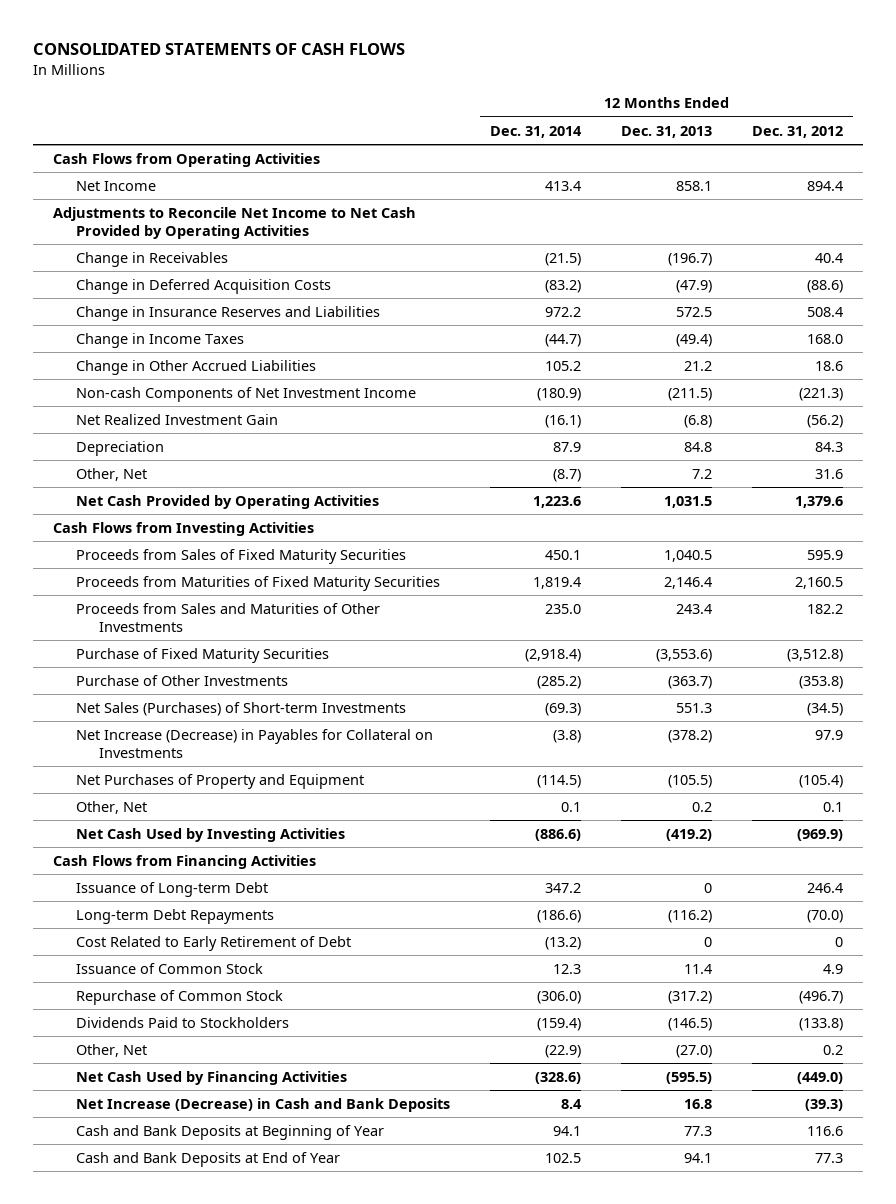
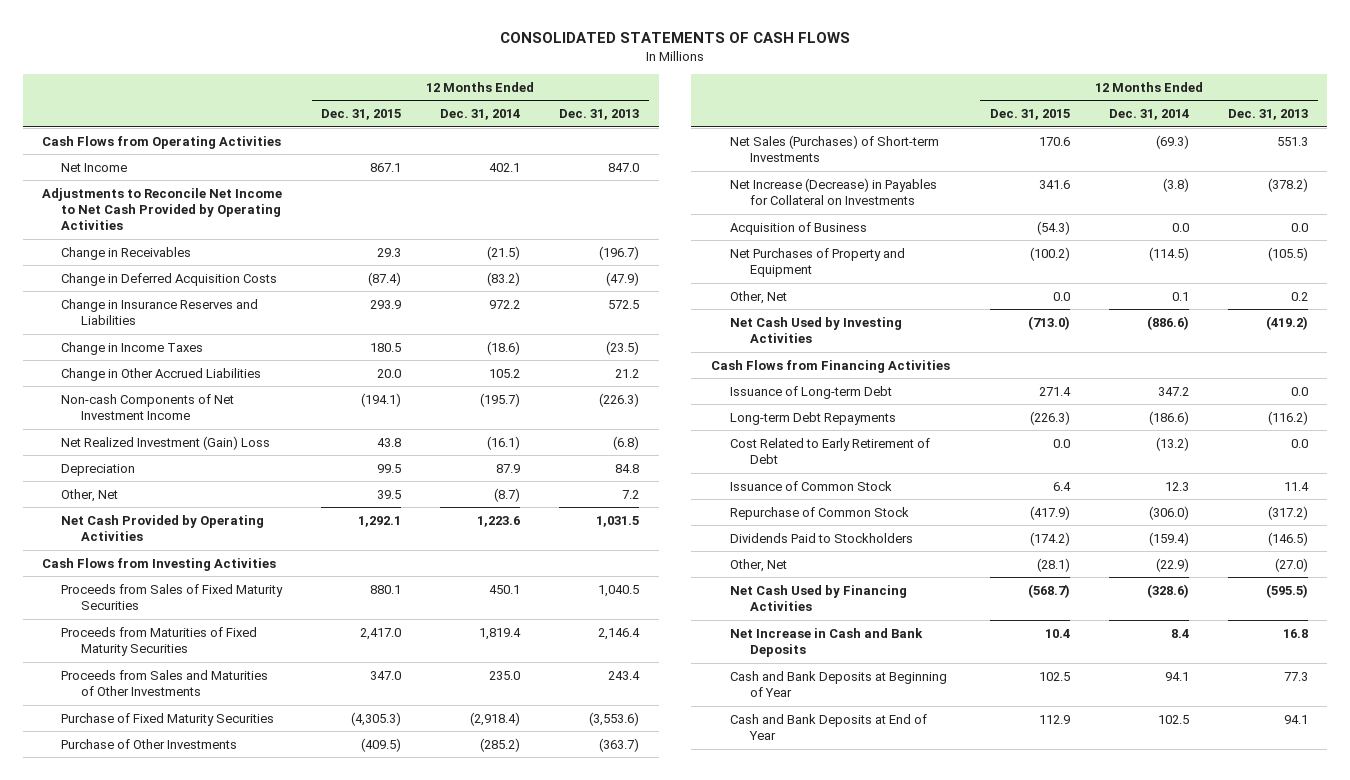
[752,125,844,138] Dec. 31, 2012 -> none
none -> [321,109,402,121] Dec. 31, 2015
[544,180,581,191] 413.4 -> [489,162,521,172] 402.1
[676,180,713,191] 858.1 -> [608,162,640,172] 847.0
[544,333,581,347] (44.7) -> [487,340,521,355] (18.6)
[676,333,713,347] (49.4) -> [606,340,640,355] (23.5)
[536,387,581,401] (180.9) -> [480,392,521,407] (195.7)
[668,387,713,401] (211.5) -> [599,392,640,407] (226.3)
[75,413,278,425] Net Realized Investment Gain -> [61,435,271,450] Net Realized Investment (Gain) Loss
none -> [730,221,868,235] Acquisition of Business
[704,882,713,893] 0 -> [1290,386,1308,396] 0.0
[704,936,713,947] 0 -> [1290,438,1308,448] 0.0
[75,1097,450,1112] Net Increase (Decrease) in Cash and Bank Deposits -> [730,627,924,658] Net Increase in Cash and Bank Deposits

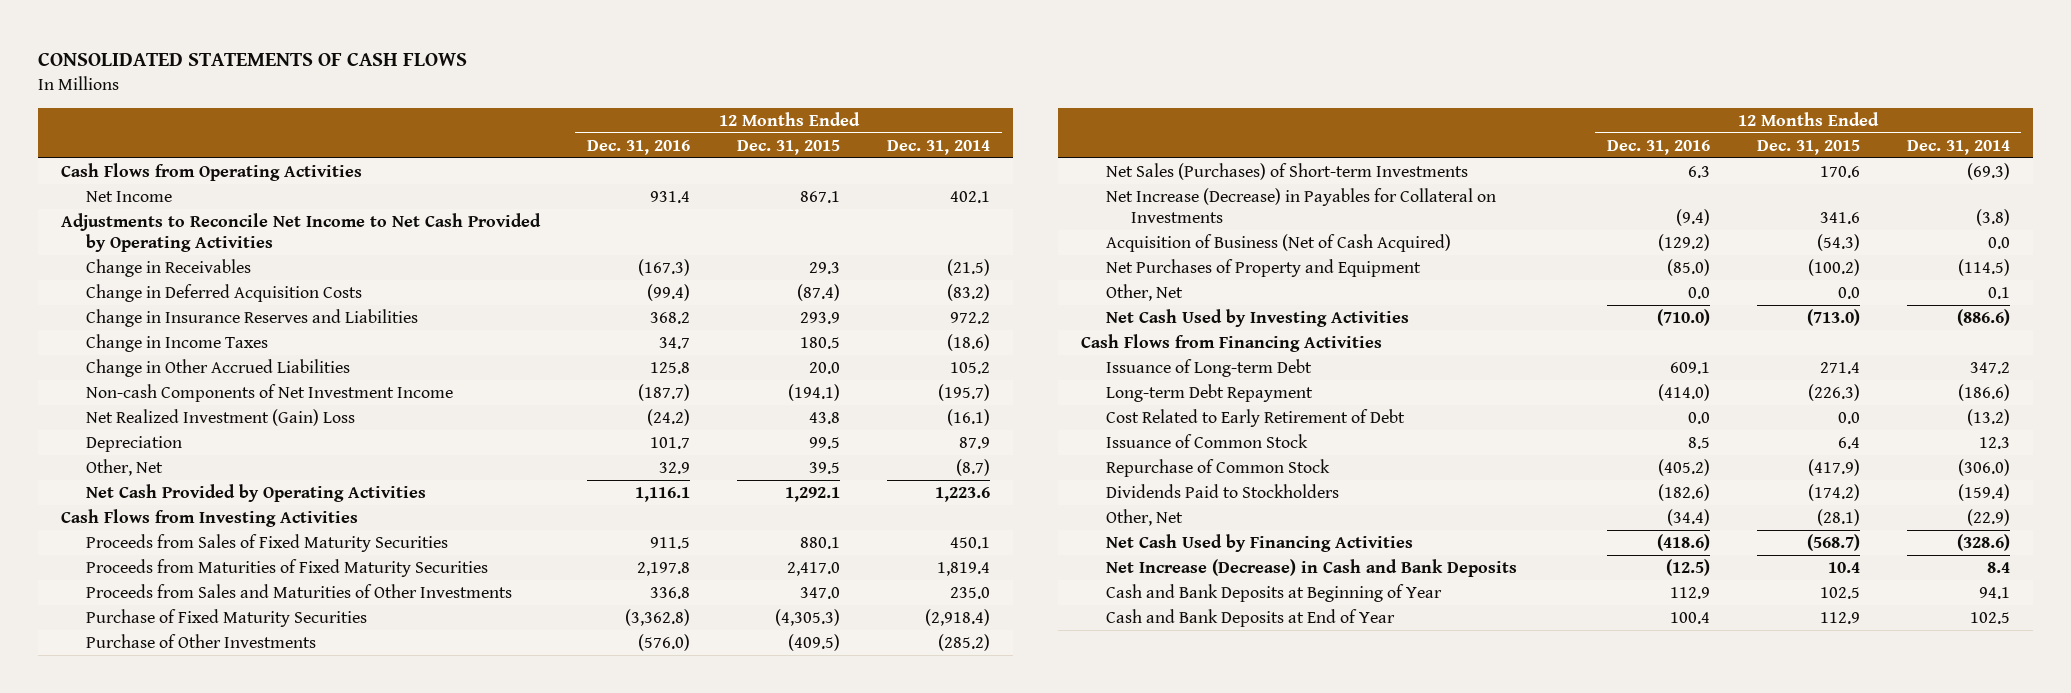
[559,109,640,121] Dec. 31, 2013 -> none
none -> [587,139,691,155] Dec. 31, 2016
[730,221,868,235] Acquisition of Business -> [1106,234,1452,253] Acquisition of Business (Net of Cash Acquired)
[730,411,897,425] Long-term Debt Repayments -> [1106,384,1314,403] Long-term Debt Repayment
[730,627,924,658] Net Increase in Cash and Bank Deposits -> [1106,559,1518,578] Net Increase (Decrease) in Cash and Bank Deposits

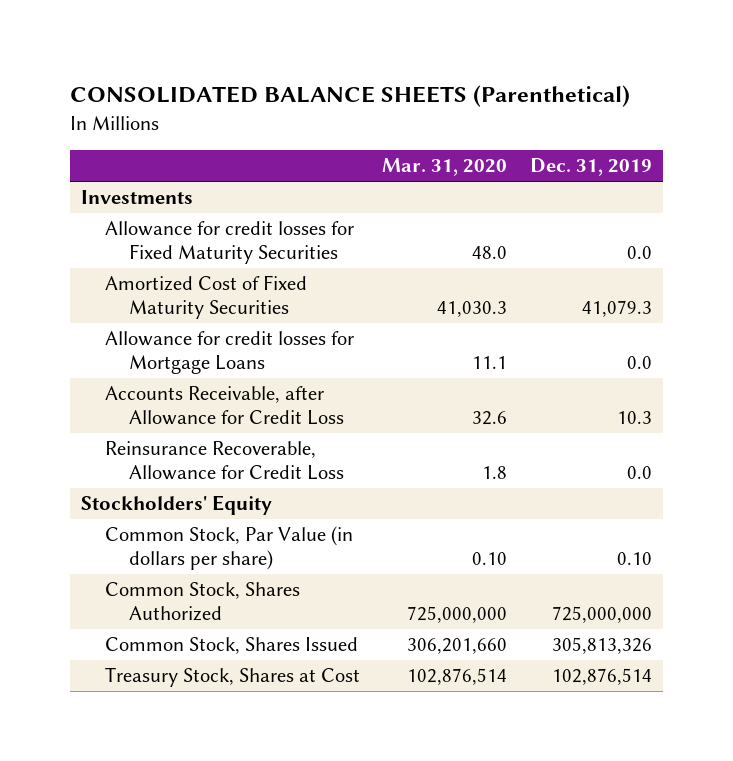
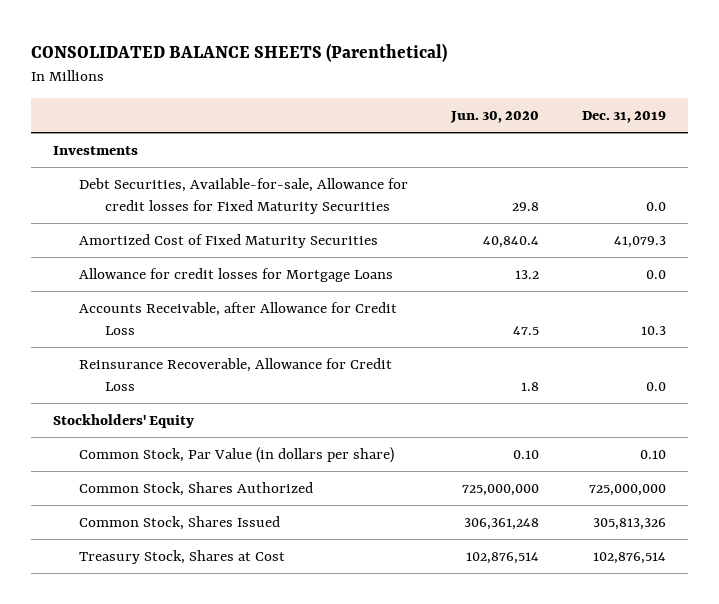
[382,158,508,177] Mar. 31, 2020 -> none
none -> [450,111,540,124] Jun. 30, 2020
[105,221,355,265] Allowance for credit losses for Fixed Maturity Securities -> [79,178,409,215] Debt Securities, Available-for-sale, Allowance for credit losses for Fixed Maturity Securities

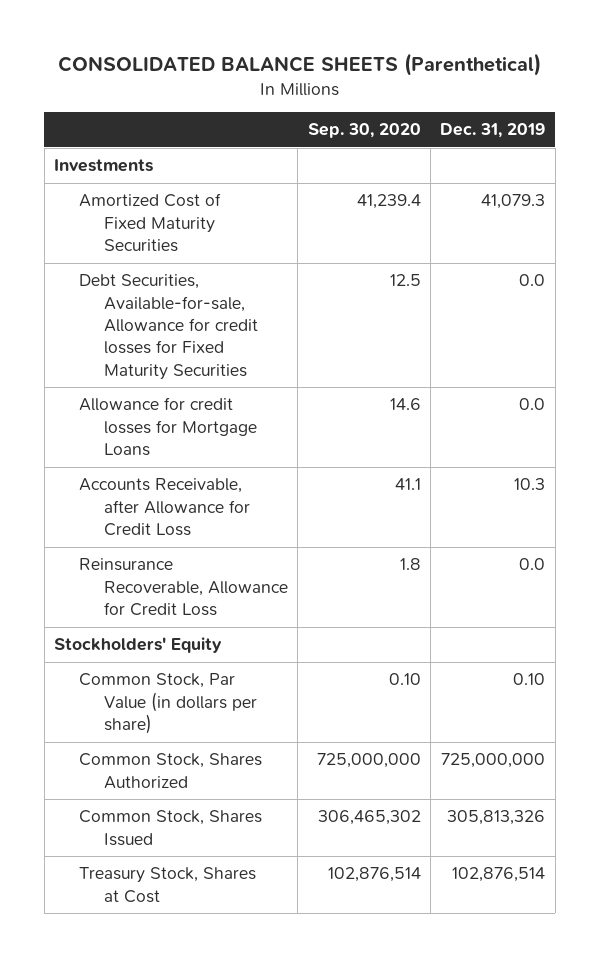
[450,111,540,124] Jun. 30, 2020 -> none
none -> [307,123,421,139] Sep. 30, 2020
[79,178,409,215] Debt Securities, Available-for-sale, Allowance for credit losses for Fixed Maturity Securities -> [78,274,258,380] Debt Securities, Available-for-sale, Allowance for credit losses for Fixed Maturity Securities

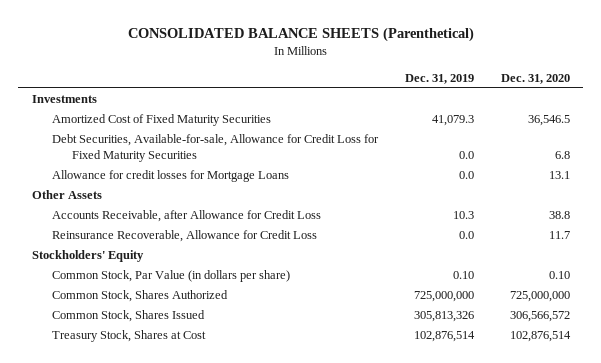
[307,123,421,139] Sep. 30, 2020 -> none
none -> [500,73,570,84] Dec. 31, 2020
[78,274,258,380] Debt Securities, Available-for-sale, Allowance for credit losses for Fixed Maturity Securities -> [51,134,379,162] Debt Securities, Available-for-sale, Allowance for Credit Loss for Fixed Maturity Securities
none -> [31,190,102,200] Other Assets

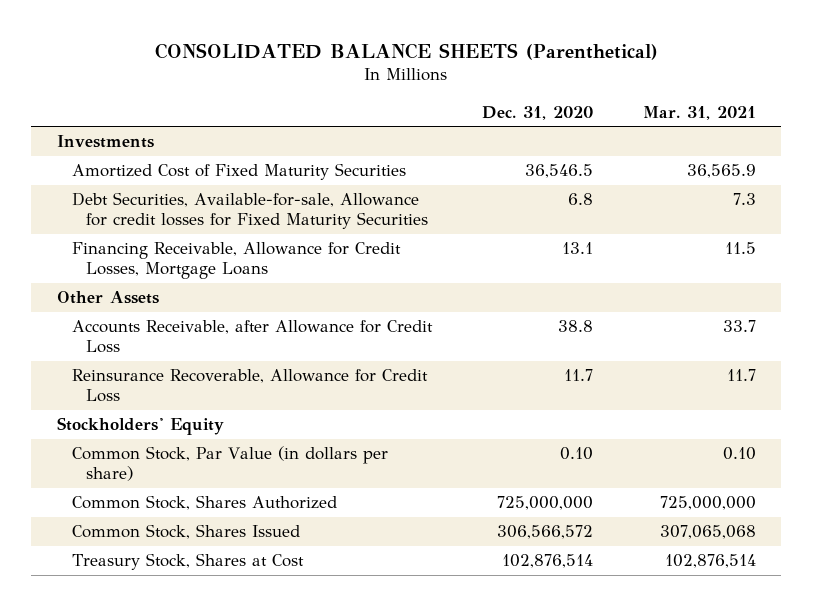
[404,73,474,84] Dec. 31, 2019 -> none
none -> [642,105,756,120] Mar. 31, 2021
[51,134,379,162] Debt Securities, Available-for-sale, Allowance for Credit Loss for Fixed Maturity Securities -> [71,192,429,230] Debt Securities, Available-for-sale, Allowance for credit losses for Fixed Maturity Securities
[51,170,289,183] Allowance for credit losses for Mortgage Loans -> [71,242,401,280] Financing Receivable, Allowance for Credit Losses, Mortgage Loans

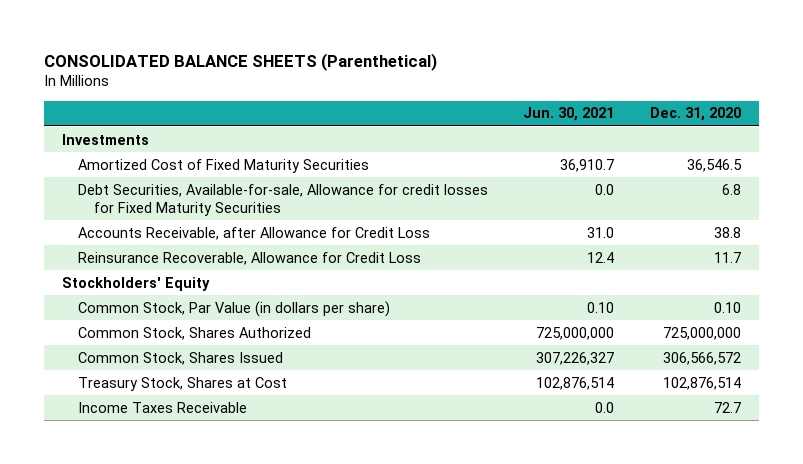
[642,105,756,120] Mar. 31, 2021 -> none
none -> [523,107,615,122] Jun. 30, 2021
[71,242,401,280] Financing Receivable, Allowance for Credit Losses, Mortgage Loans -> none
[56,291,159,305] Other Assets -> none
none -> [77,401,247,413] Income Taxes Receivable

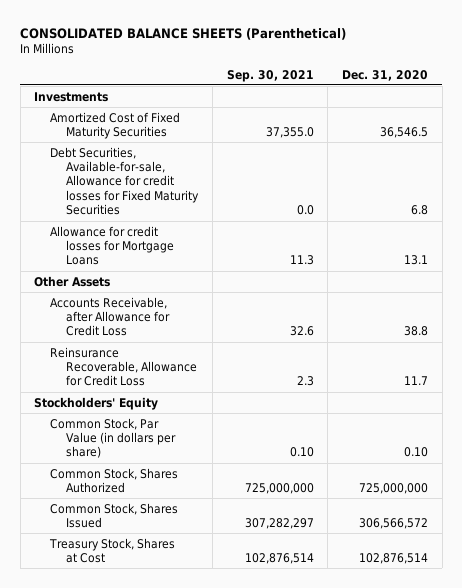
[523,107,615,122] Jun. 30, 2021 -> none
none -> [226,69,314,82] Sep. 30, 2021
none -> [50,225,175,266] Allowance for credit losses for Mortgage Loans
none -> [34,275,111,287] Other Assets
[77,401,247,413] Income Taxes Receivable -> none

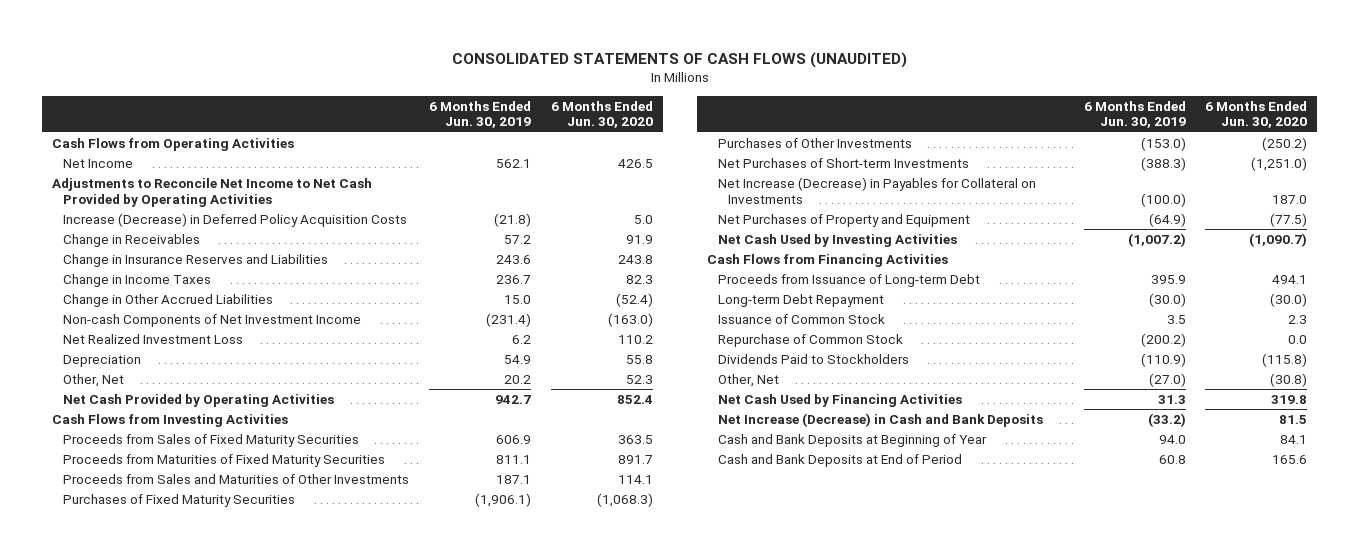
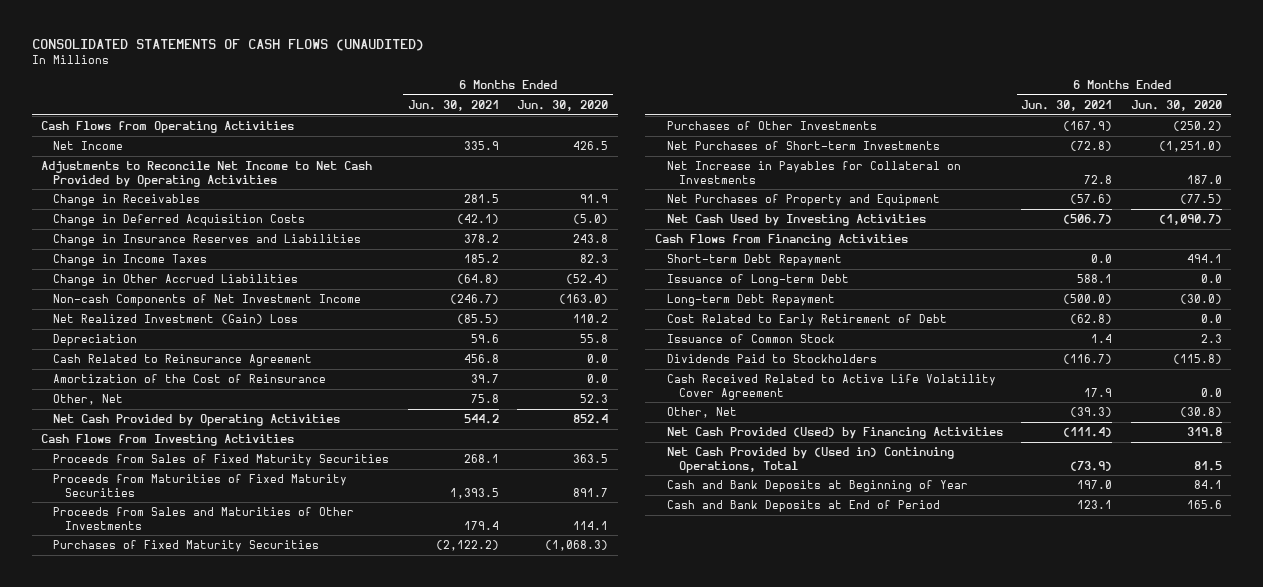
[429,100,532,129] 6 Months Ended Jun. 30, 2019 -> none
none -> [407,99,499,111] Jun. 30, 2021
[63,213,408,228] Increase (Decrease) in Deferred Policy Acquisition Costs -> none
none -> [52,214,305,227] Change in Deferred Acquisition Costs
[63,334,244,345] Net Realized Investment Loss -> [52,314,298,325] Net Realized Investment (Gain) Loss
none -> [52,354,312,367] Cash Related to Reinsurance Agreement
none -> [52,374,326,384] Amortization of the Cost of Reinsurance
[717,177,1036,204] Net Increase (Decrease) in Payables for Collateral on Investments -> [666,161,961,184] Net Increase in Payables for Collateral on Investments
none -> [666,254,842,267] Short-term Debt Repayment
[717,274,980,288] Proceeds from Issuance of Long-term Debt -> [666,274,849,287] Issuance of Long-term Debt
[1272,275,1308,285] 494.1 -> [1201,274,1223,284] 0.0
none -> [666,314,947,327] Cost Related to Early Retirement of Debt
[717,334,903,348] Repurchase of Common Stock -> none
none -> [666,374,996,400] Cash Received Related to Active Life Volatility Cover Agreement
[717,394,962,408] Net Cash Used by Financing Activities -> [666,427,1003,440] Net Cash Provided (Used) by Financing Activities
[717,413,1043,428] Net Increase (Decrease) in Cash and Bank Deposits -> [666,447,954,473] Net Cash Provided by (Used in) Continuing Operations, Total

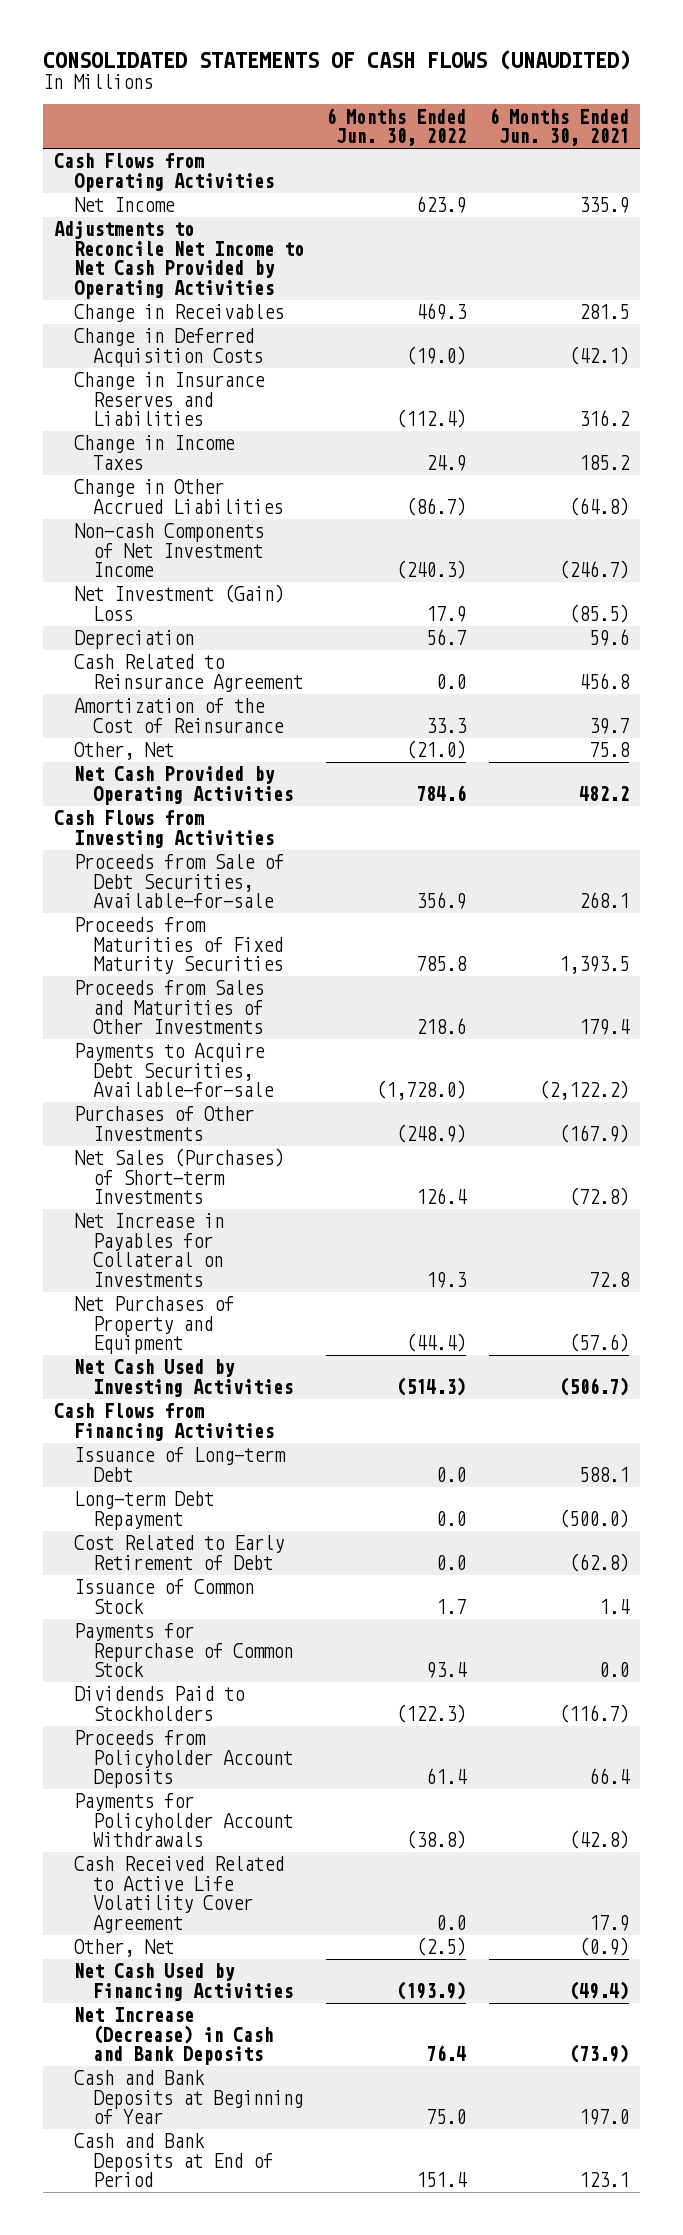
[517,99,609,111] Jun. 30, 2020 -> none
none -> [326,107,467,147] 6 Months Ended Jun. 30, 2022
[463,234,499,244] 378.2 -> [578,410,630,427] 316.2
[52,314,298,325] Net Realized Investment (Gain) Loss -> [73,584,284,621] Net Investment (Gain) Loss
[463,414,499,425] 544.2 -> [578,785,629,801] 482.2
[52,454,389,467] Proceeds from Sales of Fixed Maturity Securities -> [73,854,284,909] Proceeds from Sale of Debt Securities, Available-for-sale
[52,540,319,553] Purchases of Fixed Maturity Securities -> [73,1043,274,1098] Payments to Acquire Debt Securities, Available-for-sale
[666,141,940,151] Net Purchases of Short-term Investments -> [73,1148,284,1205] Net Sales (Purchases) of Short-term Investments
[666,254,842,267] Short-term Debt Repayment -> none
none -> [73,1623,293,1678] Payments for Repurchase of Common Stock
none -> [73,1730,293,1789] Proceeds from Policyholder Account Deposits
none -> [73,1793,293,1848] Payments for Policyholder Account Withdrawals
[1070,407,1113,418] (39.3) -> [578,1937,629,1957] (0.9)
[666,427,1003,440] Net Cash Provided (Used) by Financing Activities -> [73,1963,293,2001] Net Cash Used by Financing Activities
[1063,427,1113,438] (111.4) -> [568,1980,629,2000] (49.4)
[666,447,954,473] Net Cash Provided by (Used in) Continuing Operations, Total -> [73,2007,273,2066] Net Increase (Decrease) in Cash and Bank Deposits

